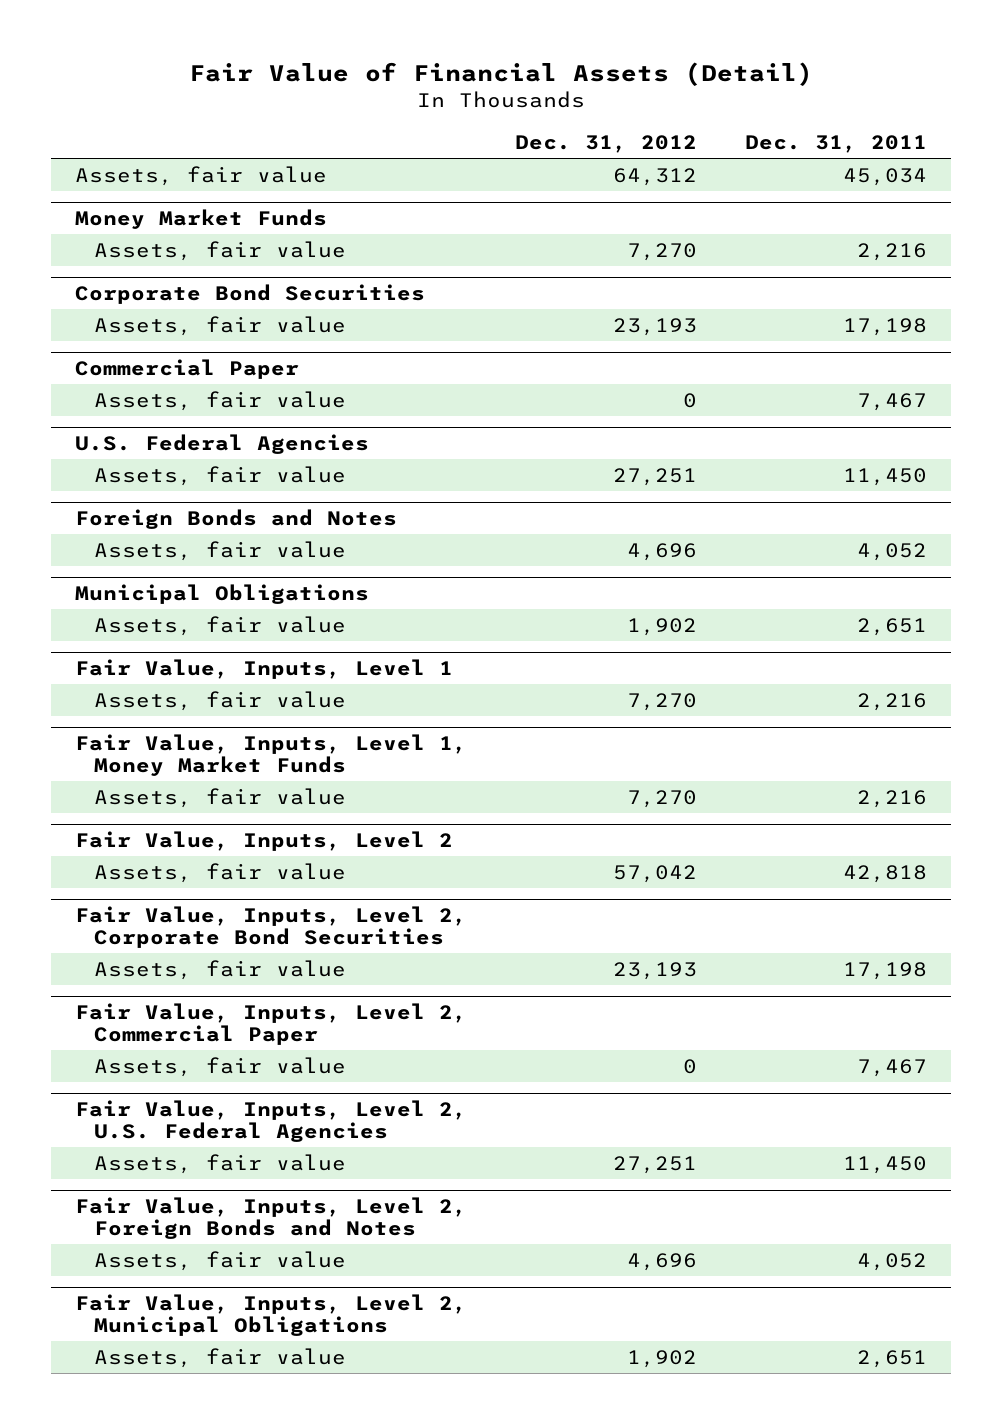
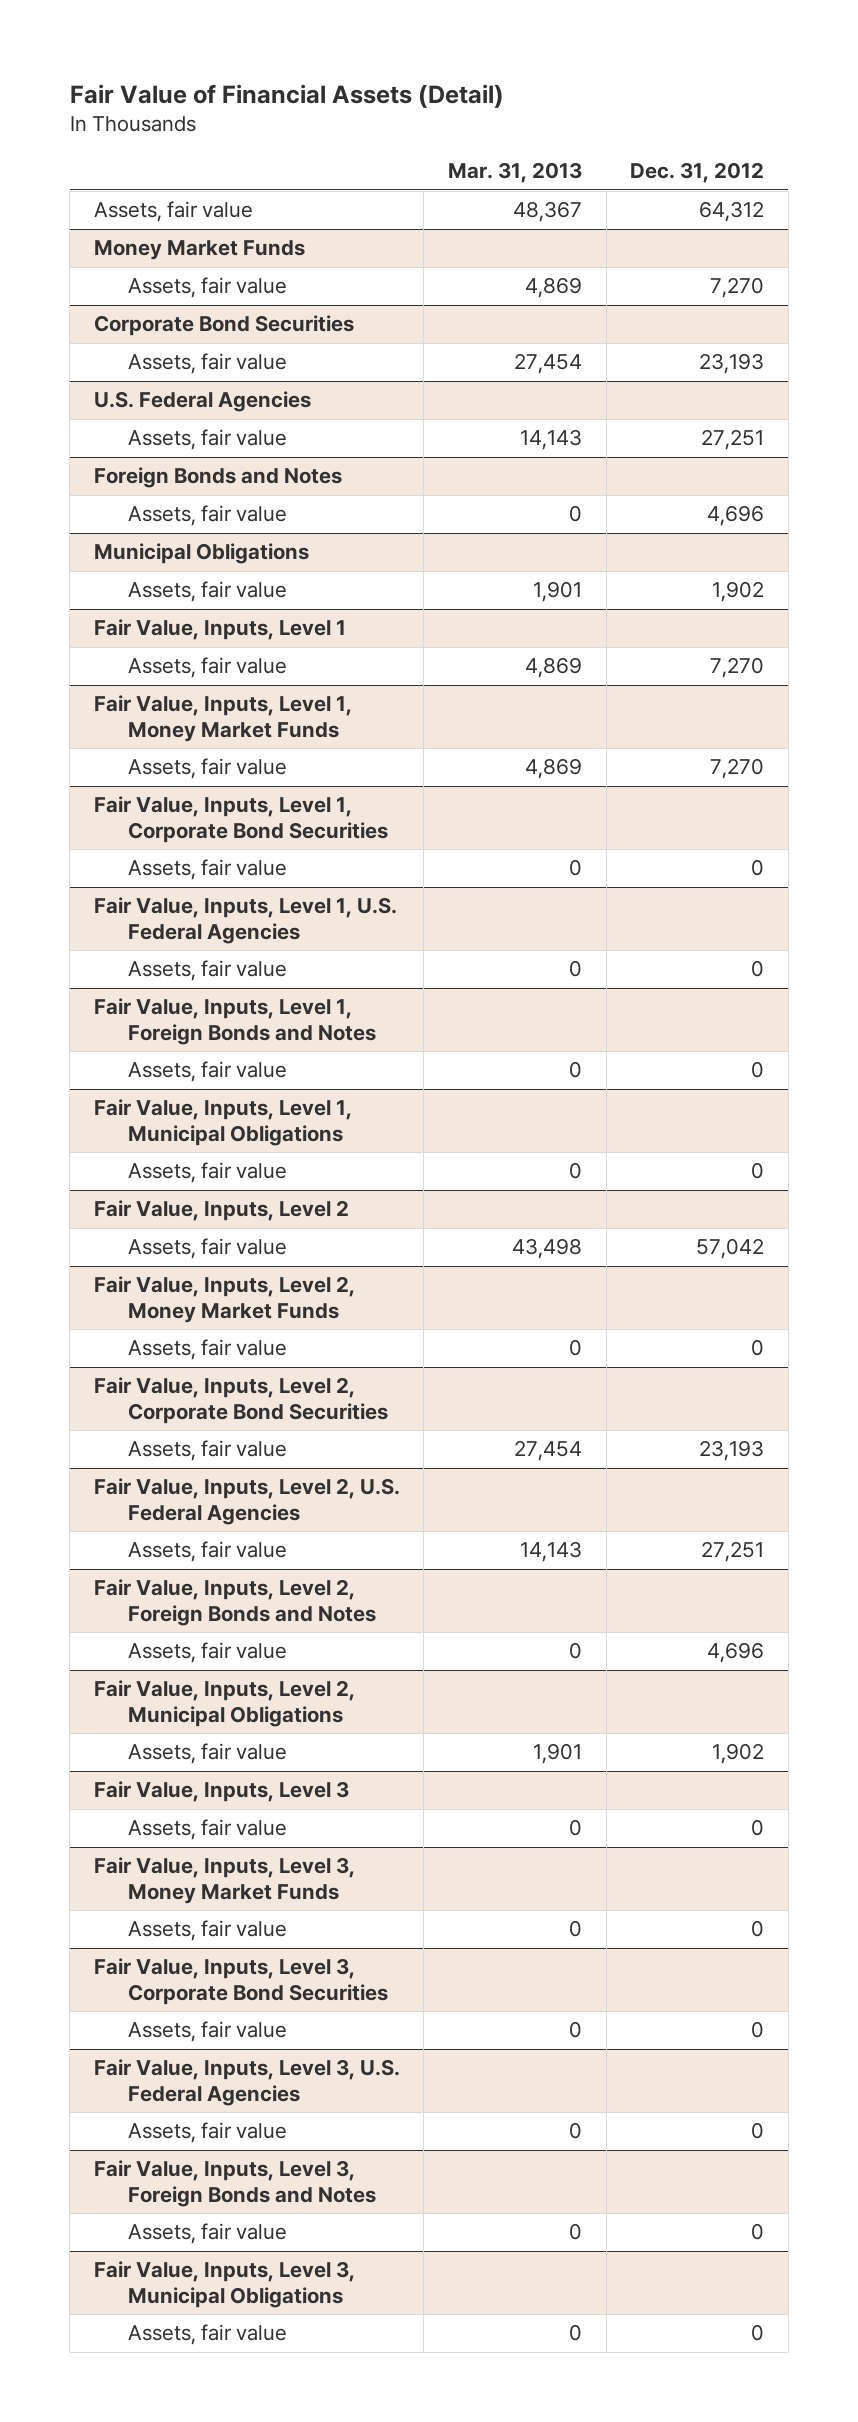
[744,135,927,154] Dec. 31, 2011 -> none
none -> [448,162,583,184] Mar. 31, 2013
[74,358,299,379] Commercial Paper -> none
[93,390,346,411] Assets, fair value -> none
none -> [93,796,388,844] Fair Value, Inputs, Level 1, Corporate Bond Securities
none -> [127,859,287,881] Assets, fair value
none -> [93,897,397,945] Fair Value, Inputs, Level 1, U.S. Federal Agencies
none -> [127,960,287,982] Assets, fair value
none -> [93,998,376,1046] Fair Value, Inputs, Level 1, Foreign Bonds and Notes
none -> [127,1061,287,1083] Assets, fair value
none -> [93,1099,352,1147] Fair Value, Inputs, Level 1, Municipal Obligations
none -> [127,1162,287,1184] Assets, fair value
none -> [93,1276,355,1324] Fair Value, Inputs, Level 2, Money Market Funds
none -> [127,1339,287,1361] Assets, fair value
[74,1002,467,1046] Fair Value, Inputs, Level 2, Commercial Paper -> none
[93,1056,346,1077] Assets, fair value -> none
none -> [93,1781,349,1803] Fair Value, Inputs, Level 3
none -> [127,1819,287,1841] Assets, fair value
none -> [93,1857,355,1905] Fair Value, Inputs, Level 3, Money Market Funds
none -> [127,1920,287,1942] Assets, fair value
none -> [93,1958,388,2006] Fair Value, Inputs, Level 3, Corporate Bond Securities
none -> [127,2021,287,2043] Assets, fair value
none -> [93,2059,400,2107] Fair Value, Inputs, Level 3, U.S. Federal Agencies
none -> [127,2122,287,2144] Assets, fair value
none -> [93,2160,376,2208] Fair Value, Inputs, Level 3, Foreign Bonds and Notes
none -> [127,2223,287,2245] Assets, fair value
none -> [93,2261,355,2309] Fair Value, Inputs, Level 3, Municipal Obligations
none -> [127,2324,287,2346] Assets, fair value

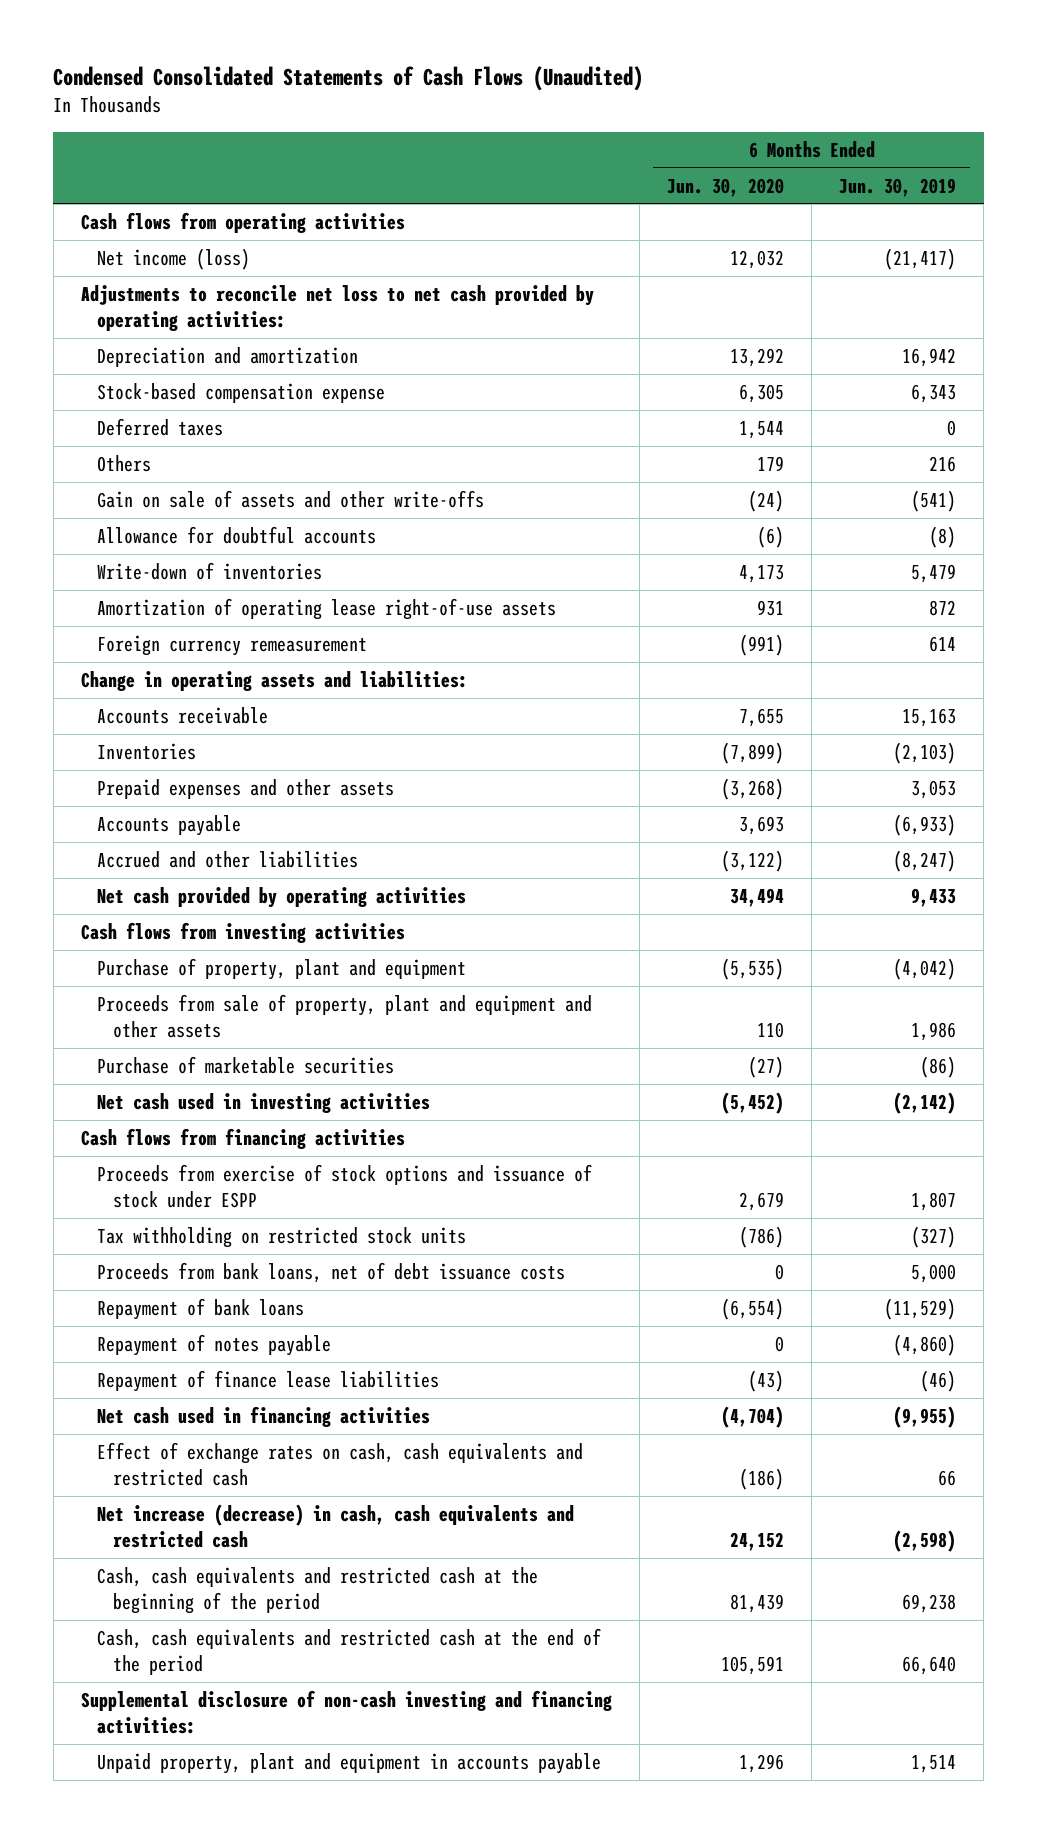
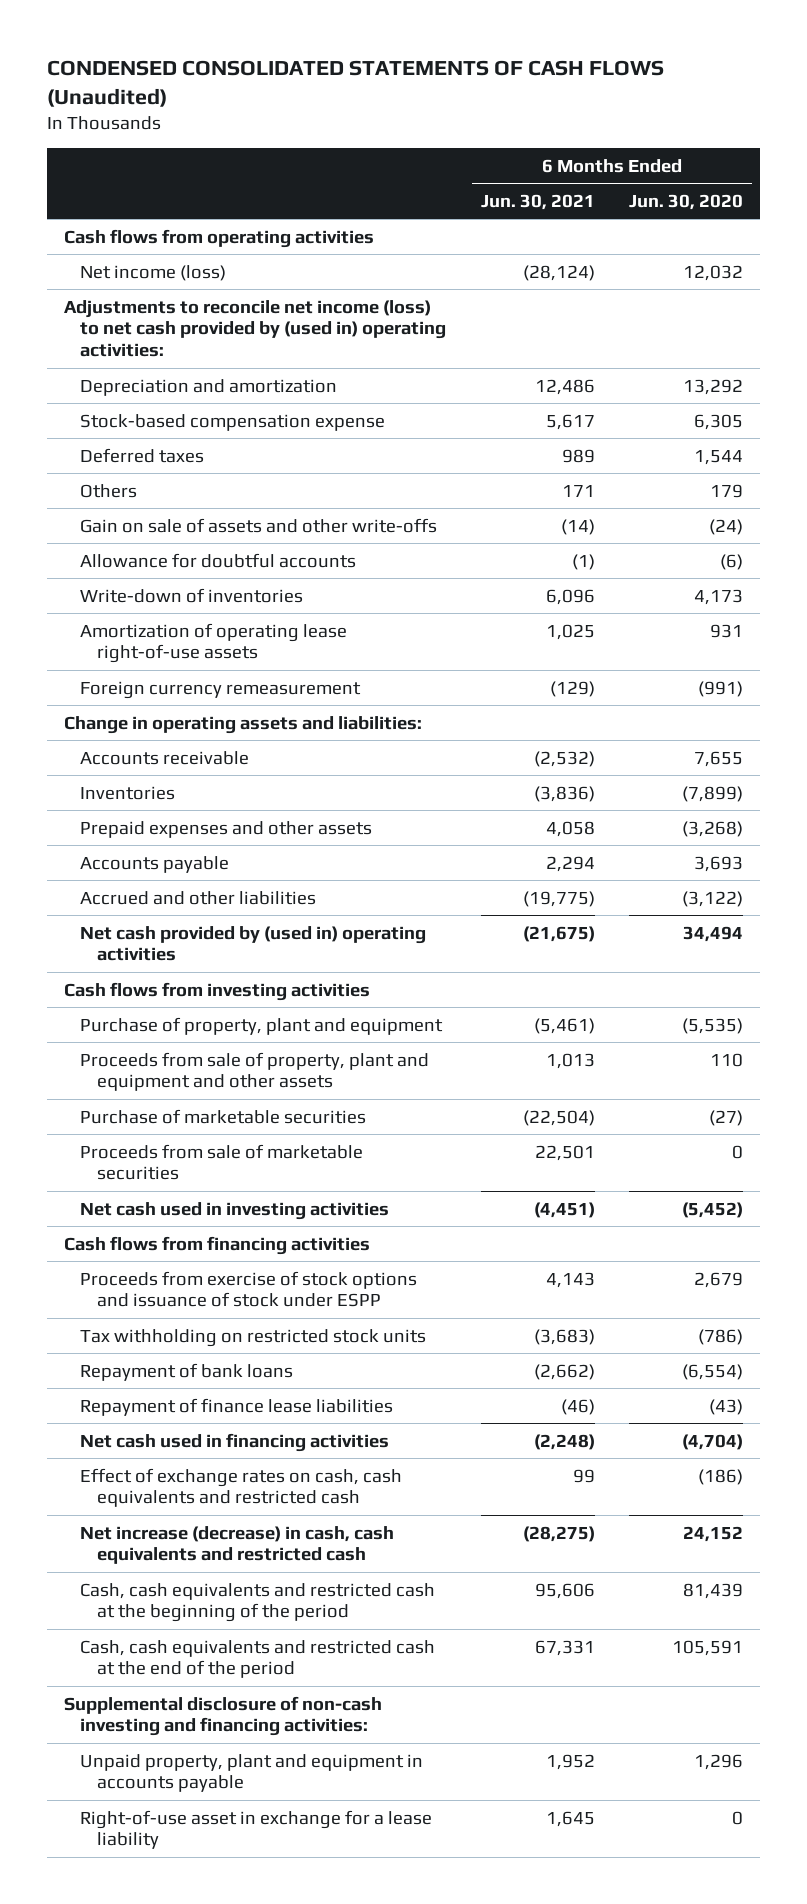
[53,65,644,91] Condensed Consolidated Statements of Cash Flows (Unaudited) -> [46,60,664,108] CONDENSED CONSOLIDATED STATEMENTS OF CASH FLOWS (Unaudited)
[839,177,957,197] Jun. 30, 2019 -> none
none -> [480,193,595,210] Jun. 30, 2021
[81,284,595,331] Adjustments to reconcile net loss to net cash provided by operating activities: -> [63,299,447,358] Adjustments to reconcile net income (loss) to net cash provided by (used in) operating activities:
[97,886,467,908] Net cash provided by operating activities -> [80,925,427,962] Net cash provided by (used in) operating activities
none -> [80,1143,364,1181] Proceeds from sale of marketable securities
[97,1261,566,1283] Proceeds from bank loans, net of debt issuance costs -> none
[97,1333,332,1356] Repayment of notes payable -> none
none -> [80,1809,433,1850] Right-of-use asset in exchange for a lease liability

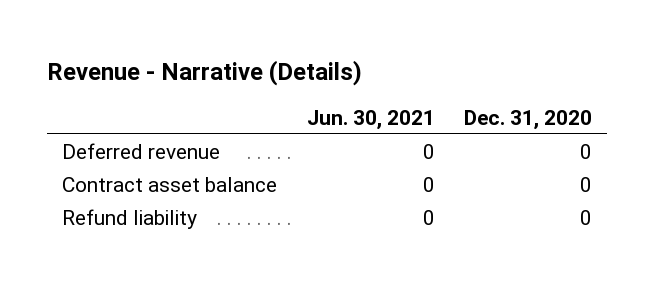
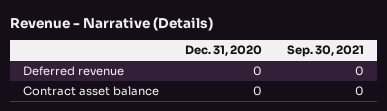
[306,109,435,130] Jun. 30, 2021 -> none
none -> [287,45,365,58] Sep. 30, 2021
[61,208,197,229] Refund liability -> none

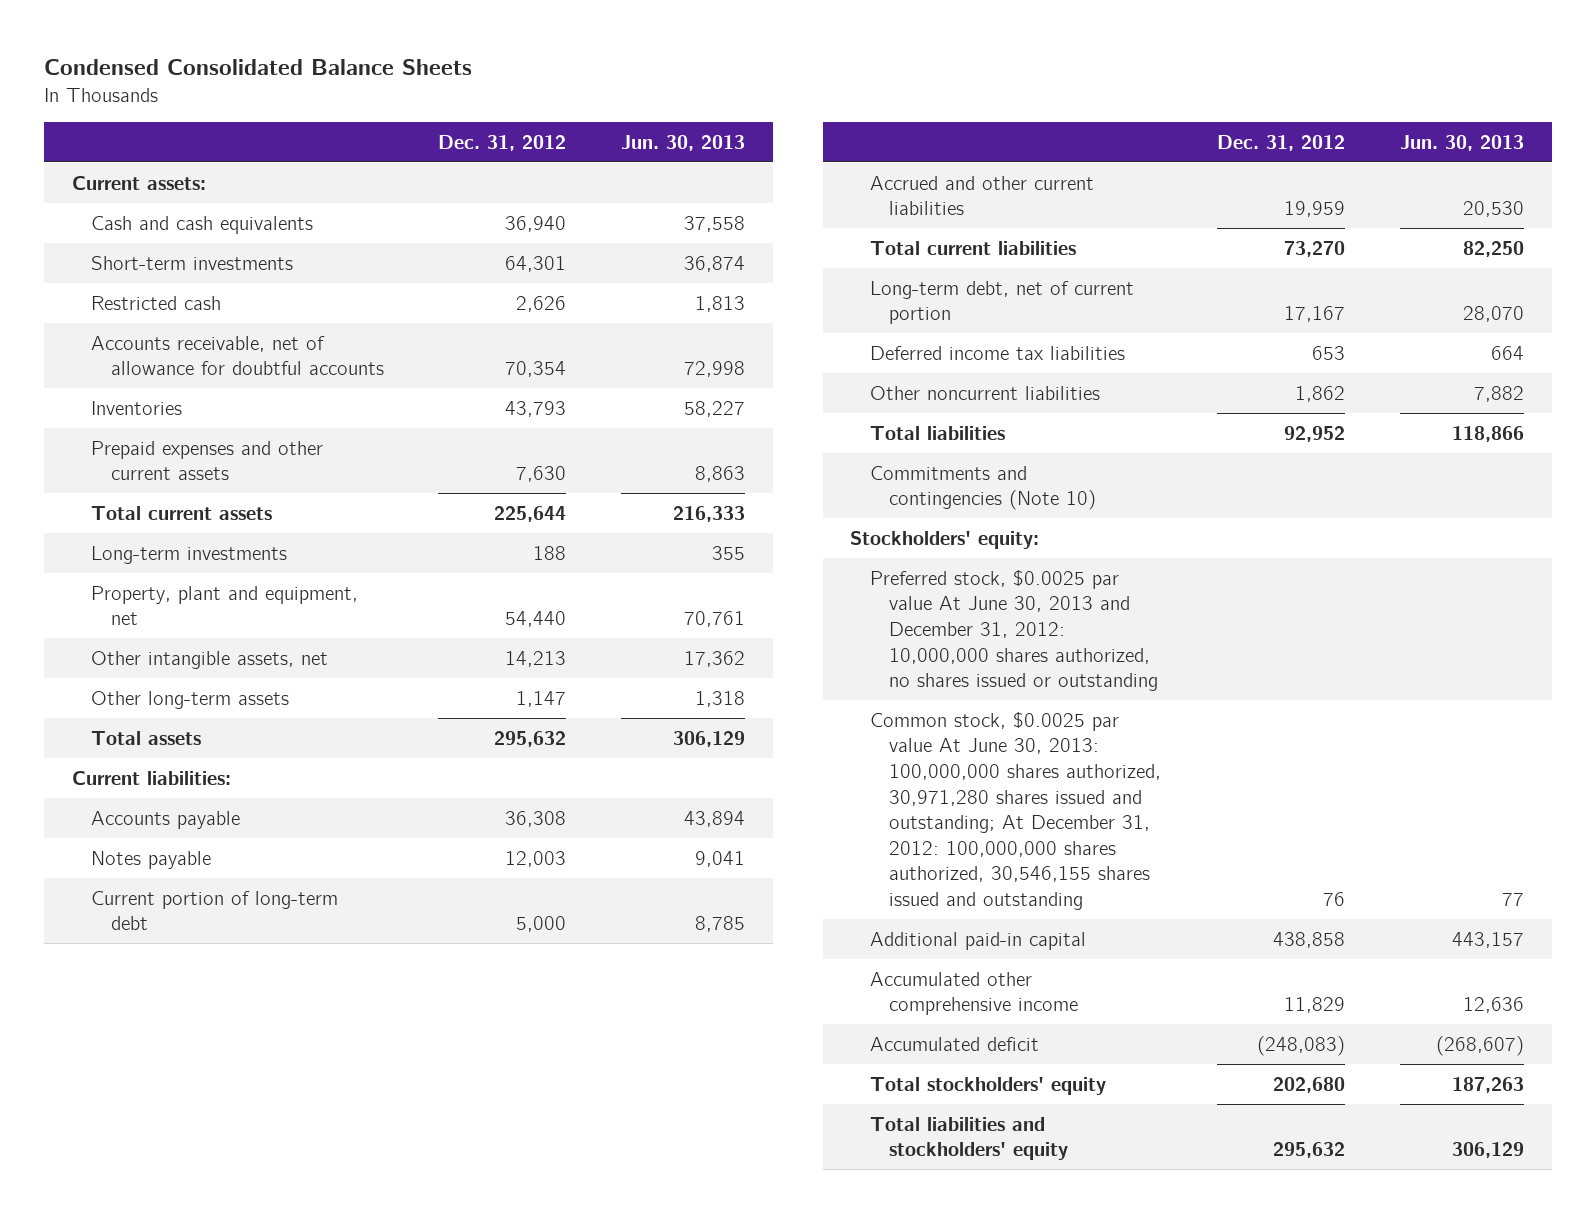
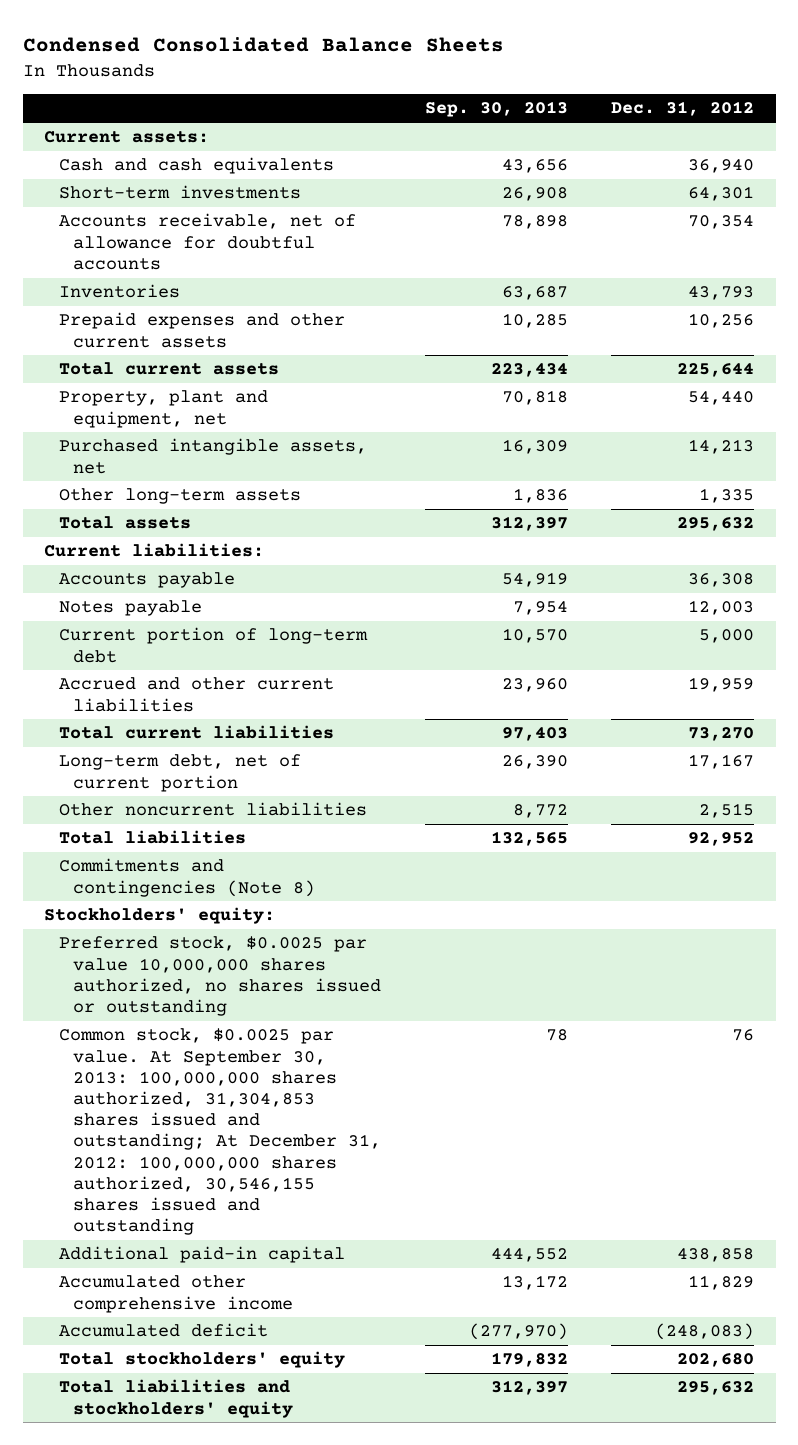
[621,135,746,152] Jun. 30, 2013 -> none
none -> [424,101,568,118] Sep. 30, 2013
[91,295,222,310] Restricted cash -> none
[516,466,567,483] 7,630 -> [688,313,755,329] 10,256
[91,545,288,564] Long-term investments -> none
[91,650,329,669] Other intangible assets, net -> [58,438,367,474] Purchased intangible assets, net
[516,690,567,707] 1,147 -> [699,488,755,504] 1,335
[869,345,1125,360] Deferred income tax liabilities -> none
[1295,385,1346,402] 1,862 -> [699,803,755,819] 2,515
[869,465,1097,511] Commitments and contingencies (Note 10) -> [58,858,316,897] Commitments and contingencies (Note 8)
[869,569,1159,692] Preferred stock, $0.0025 par value At June 30, 2013 and December 31, 2012: 10,000,000 shares authorized, no shares issued or outstanding -> [58,936,382,1017] Preferred stock, $0.0025 par value 10,000,000 shares authorized, no shares issued or outstanding
[869,711,1162,910] Common stock, $0.0025 par value At June 30, 2013: 100,000,000 shares authorized, 30,971,280 shares issued and outstanding; At December 31, 2012: 100,000,000 shares authorized, 30,546,155 shares issued and outstanding -> [58,1028,382,1236] Common stock, $0.0025 par value. At September 30, 2013: 100,000,000 shares authorized, 31,304,853 shares issued and outstanding; At December 31, 2012: 100,000,000 shares authorized, 30,546,155 shares issued and outstanding

